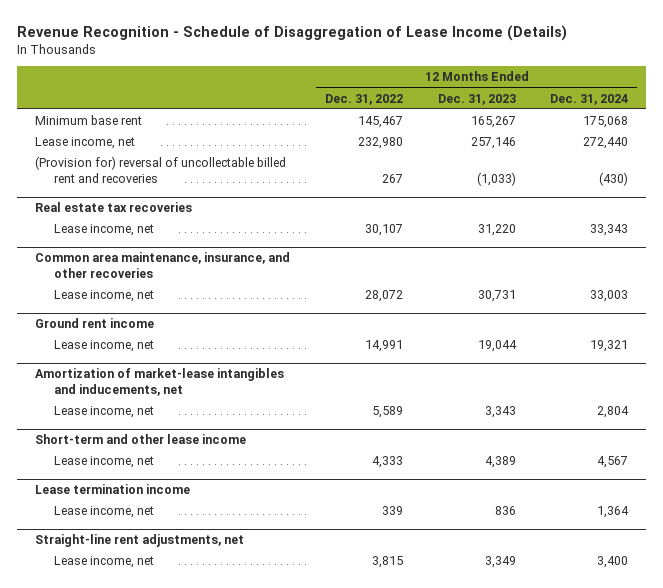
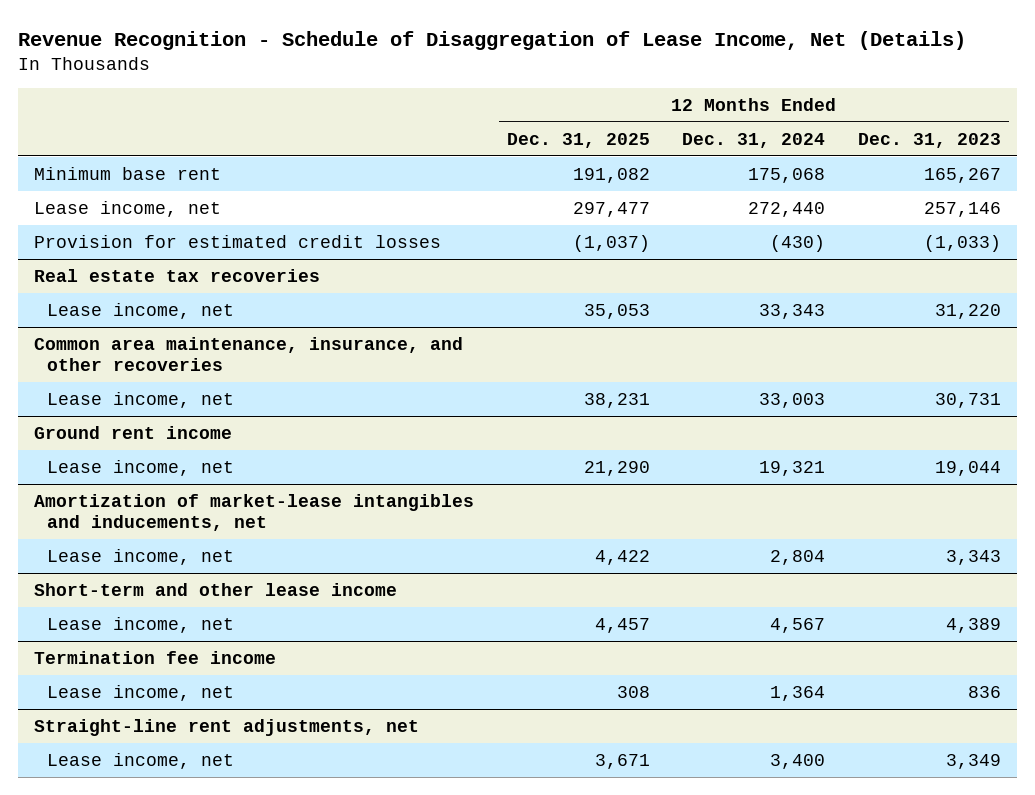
[17,24,568,41] Revenue Recognition - Schedule of Disaggregation of Lease Income (Details) -> [17,30,966,50] Revenue Recognition - Schedule of Disaggregation of Lease Income, Net (Details)
[324,93,403,105] Dec. 31, 2022 -> none
none -> [506,132,650,148] Dec. 31, 2025
[34,156,286,184] (Provision for) reversal of uncollectable billed rent and recoveries -> [34,234,442,248] Provision for estimated credit losses
[34,484,190,495] Lease termination income -> [34,650,277,664] Termination fee income

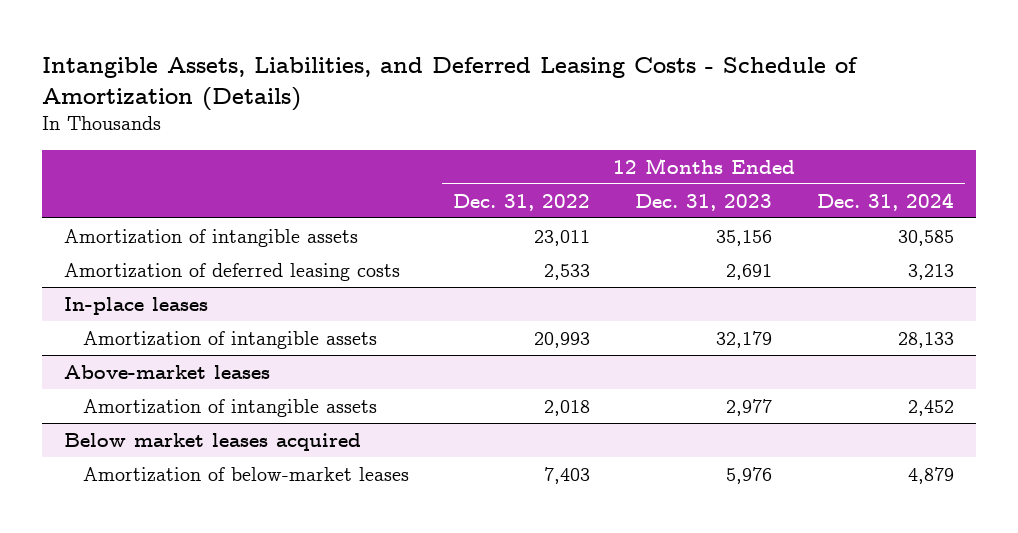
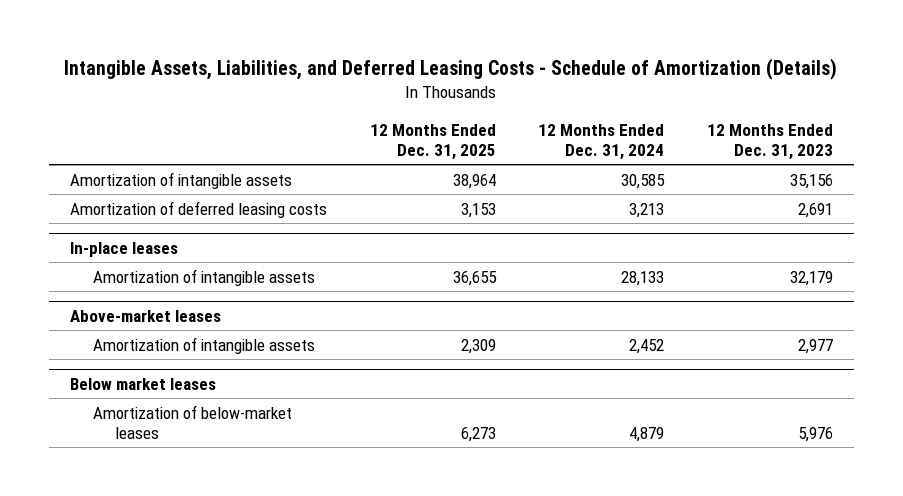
[453,193,591,211] Dec. 31, 2022 -> none
none -> [369,123,496,160] 12 Months Ended Dec. 31, 2025
[64,432,362,451] Below market leases acquired -> [69,377,216,390] Below market leases

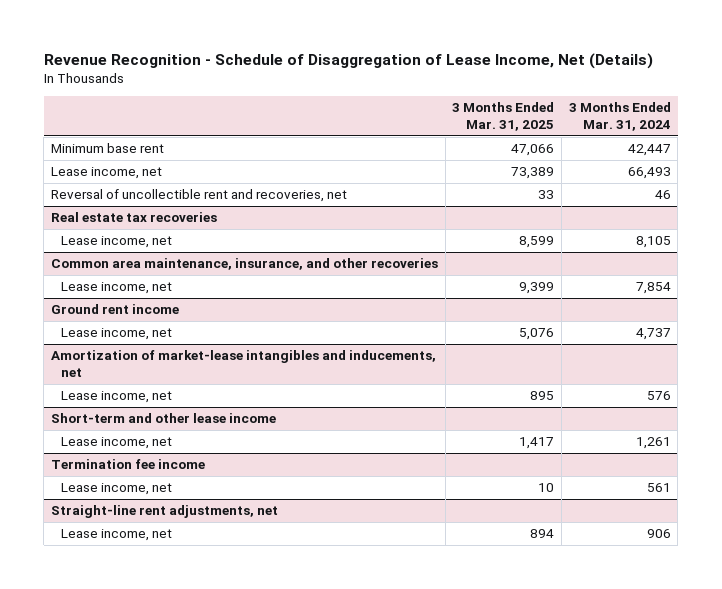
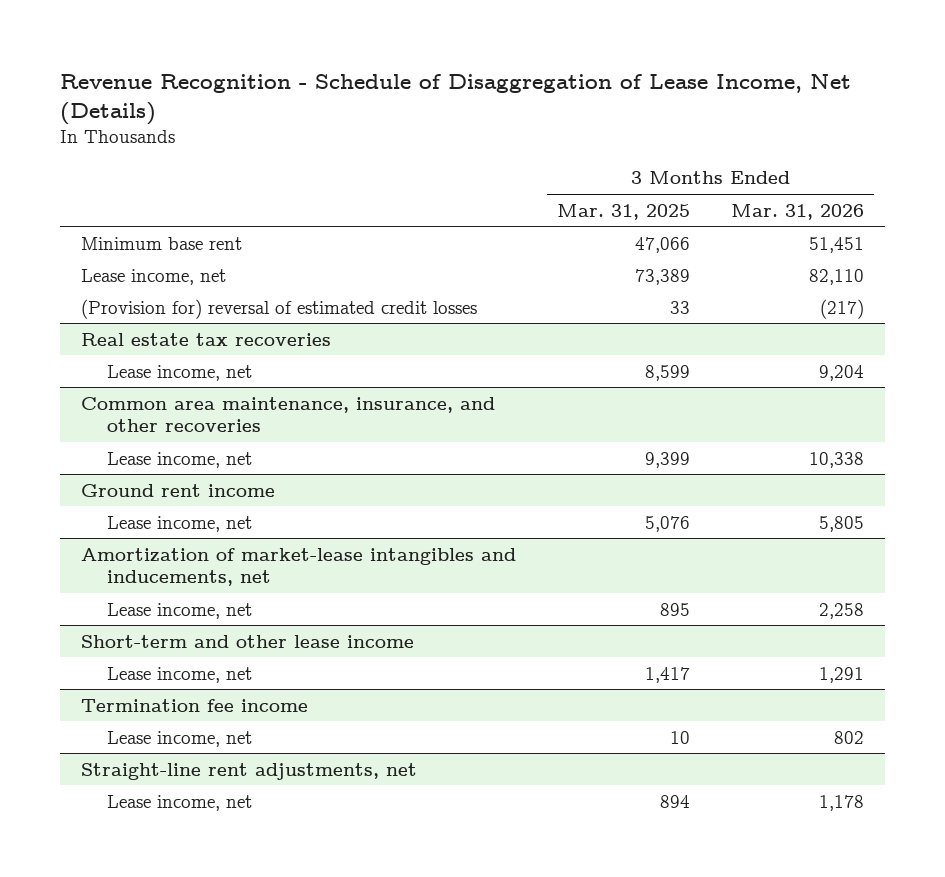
[568,101,671,132] 3 Months Ended Mar. 31, 2024 -> none
none -> [731,203,865,220] Mar. 31, 2026
[51,189,348,203] Reversal of uncollectible rent and recoveries, net -> none
none -> [80,298,477,319] (Provision for) reversal of estimated credit losses

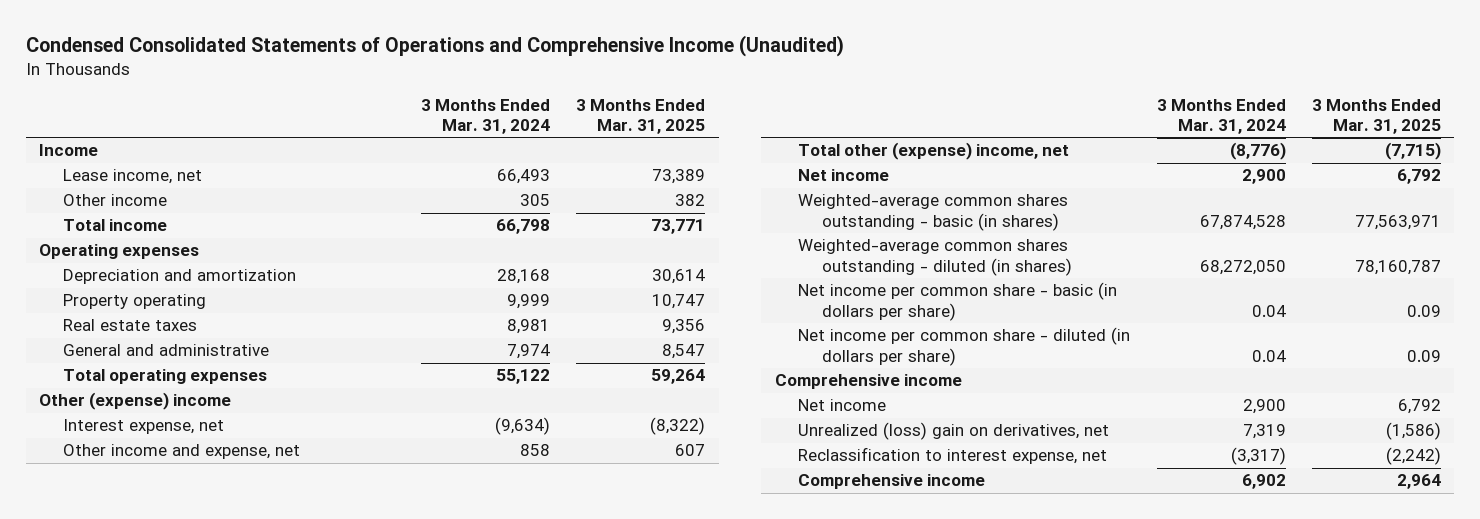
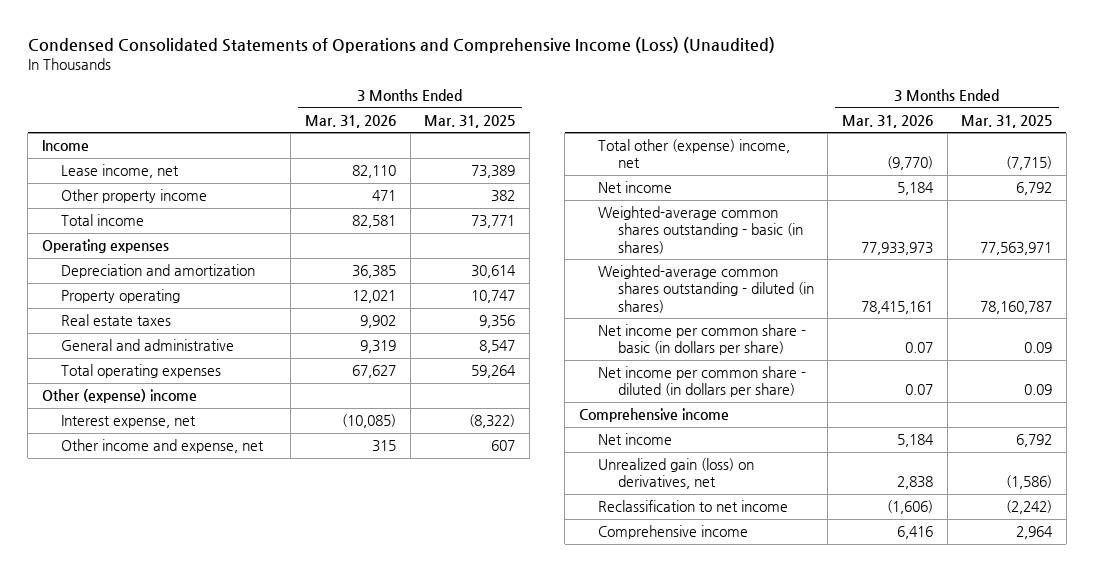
[25,35,844,58] Condensed Consolidated Statements of Operations and Comprehensive Income (Unaudited) -> [27,36,775,53] Condensed Consolidated Statements of Operations and Comprehensive Income (Loss) (Unaudited)
[420,98,550,135] 3 Months Ended Mar. 31, 2024 -> none
none -> [305,114,397,128] Mar. 31, 2026
[62,194,167,207] Other income -> [61,189,208,204] Other property income
[798,422,1110,441] Unrealized (loss) gain on derivatives, net -> [598,458,755,490] Unrealized gain (loss) on derivatives, net
[798,447,1108,465] Reclassification to interest expense, net -> [598,500,789,513] Reclassification to net income

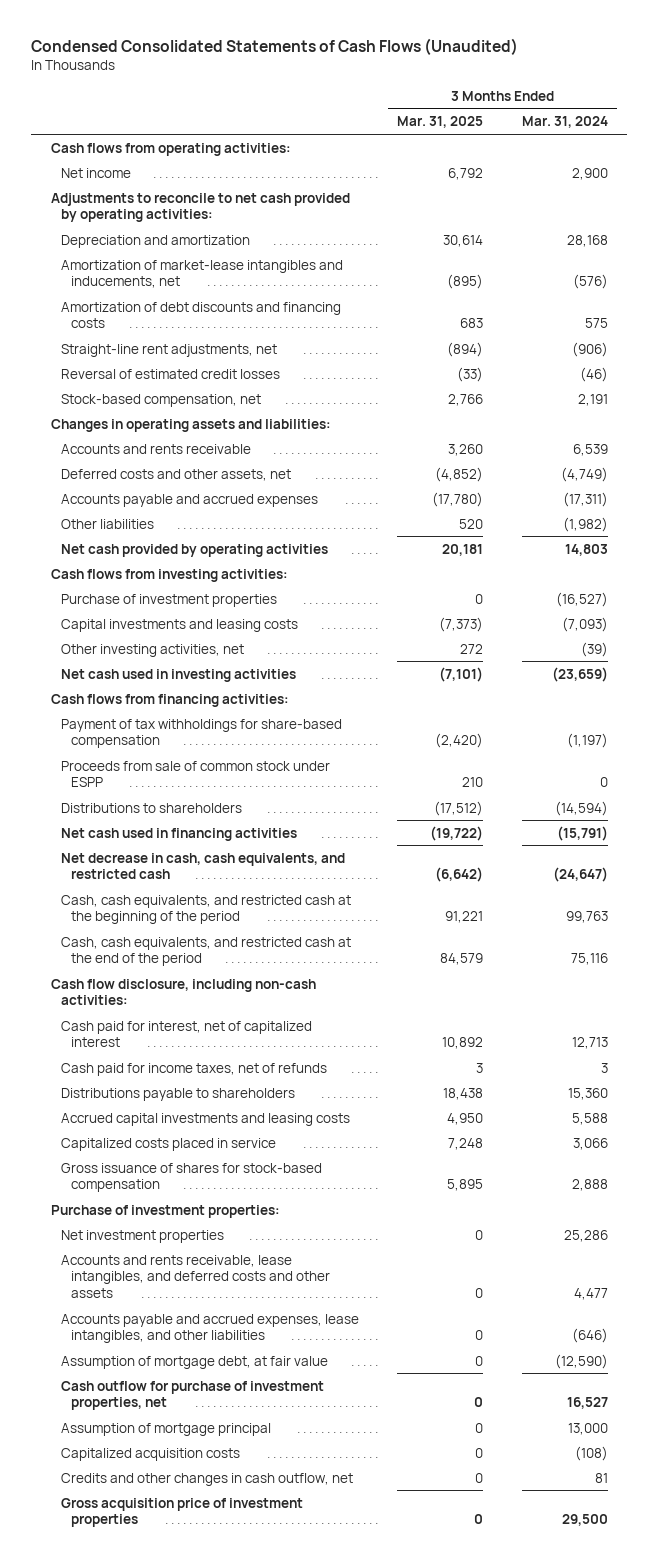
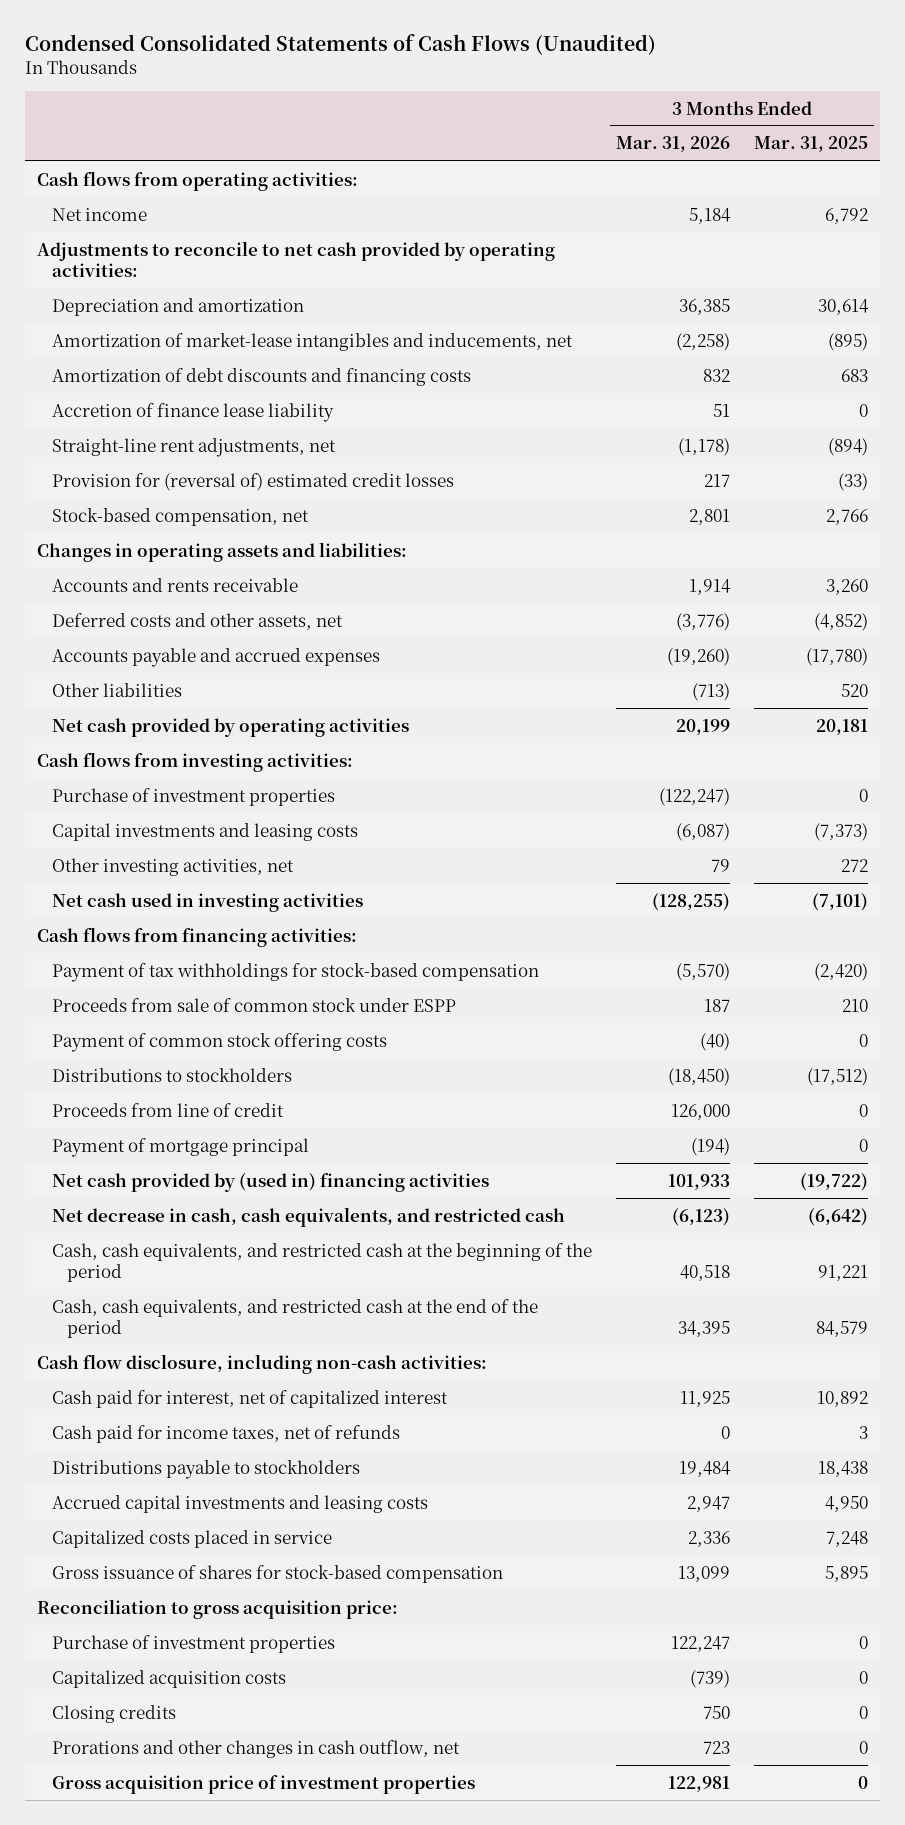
[521,116,608,129] Mar. 31, 2024 -> none
none -> [615,136,730,153] Mar. 31, 2026
none -> [51,402,334,422] Accretion of finance lease liability
[60,368,280,379] Reversal of estimated credit losses -> [51,472,454,491] Provision for (reversal of) estimated credit losses
[60,718,342,749] Payment of tax withholdings for share-based compensation -> [51,962,539,982] Payment of tax withholdings for stock-based compensation
none -> [51,1032,387,1052] Payment of common stock offering costs
[60,802,242,813] Distributions to shareholders -> [51,1067,292,1082] Distributions to stockholders
none -> [51,1102,284,1117] Proceeds from line of credit
none -> [51,1137,309,1157] Payment of mortgage principal
[60,827,297,841] Net cash used in financing activities -> [51,1172,489,1192] Net cash provided by (used in) financing activities
[60,1087,295,1101] Distributions payable to shareholders -> [51,1459,360,1479] Distributions payable to stockholders
[50,1204,280,1218] Purchase of investment properties: -> none
[60,1229,224,1243] Net investment properties -> none
[60,1254,331,1299] Accounts and rents receivable, lease intangibles, and deferred costs and other assets -> none
[60,1313,359,1344] Accounts payable and accrued expenses, lease intangibles, and other liabilities -> none
[60,1355,328,1369] Assumption of mortgage debt, at fair value -> none
[60,1422,271,1436] Assumption of mortgage principal -> none
none -> [36,1598,398,1619] Reconciliation to gross acquisition price:
[60,1380,324,1411] Cash outflow for purchase of investment properties, net -> [51,1634,335,1653] Purchase of investment properties
none -> [51,1704,176,1723] Closing credits
[60,1472,353,1486] Credits and other changes in cash outflow, net -> [51,1739,460,1758] Prorations and other changes in cash outflow, net

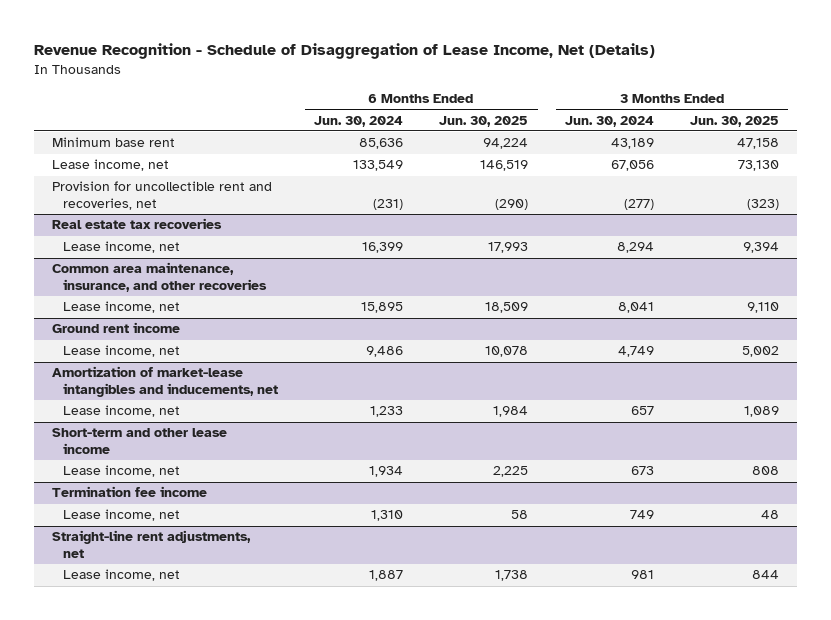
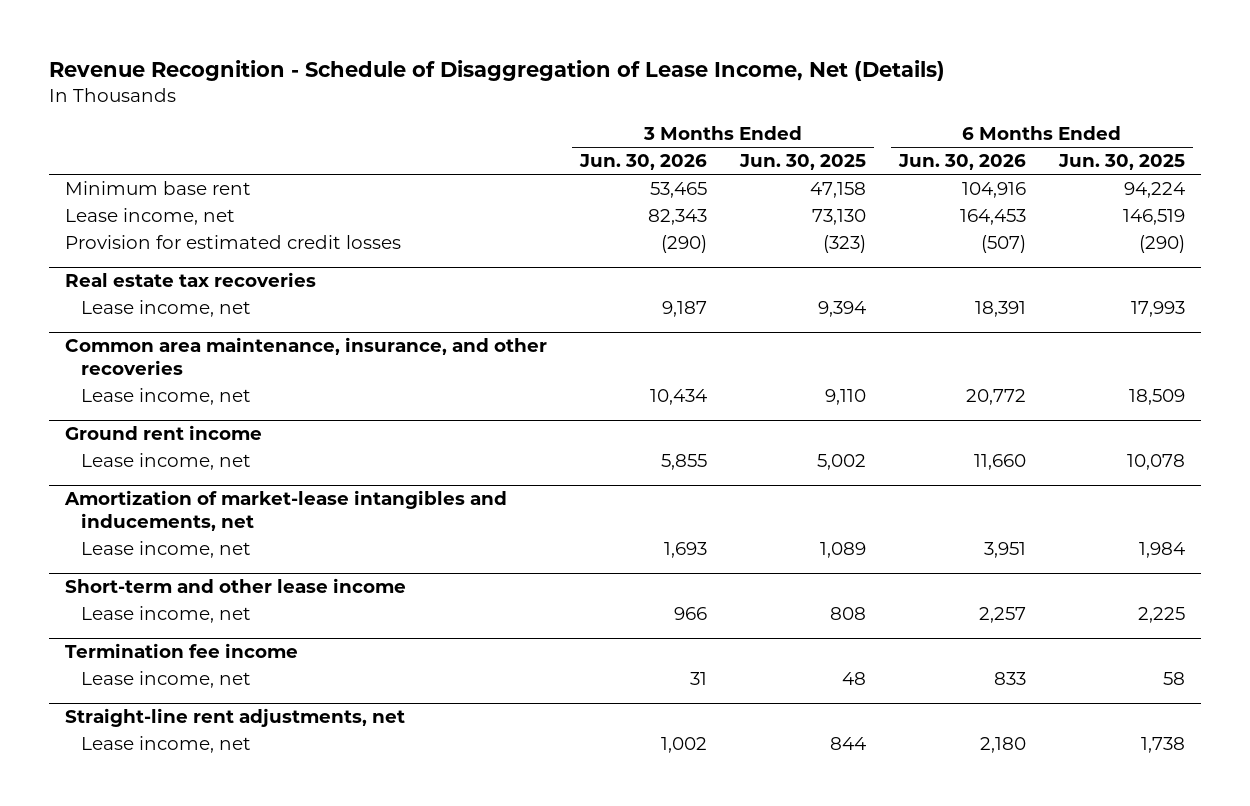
[314,115,404,127] Jun. 30, 2024 -> none
[564,115,654,127] Jun. 30, 2024 -> none
none -> [579,154,708,171] Jun. 30, 2026
none -> [898,154,1027,171] Jun. 30, 2026
[52,181,273,211] Provision for uncollectible rent and recoveries, net -> [65,234,402,249] Provision for estimated credit losses

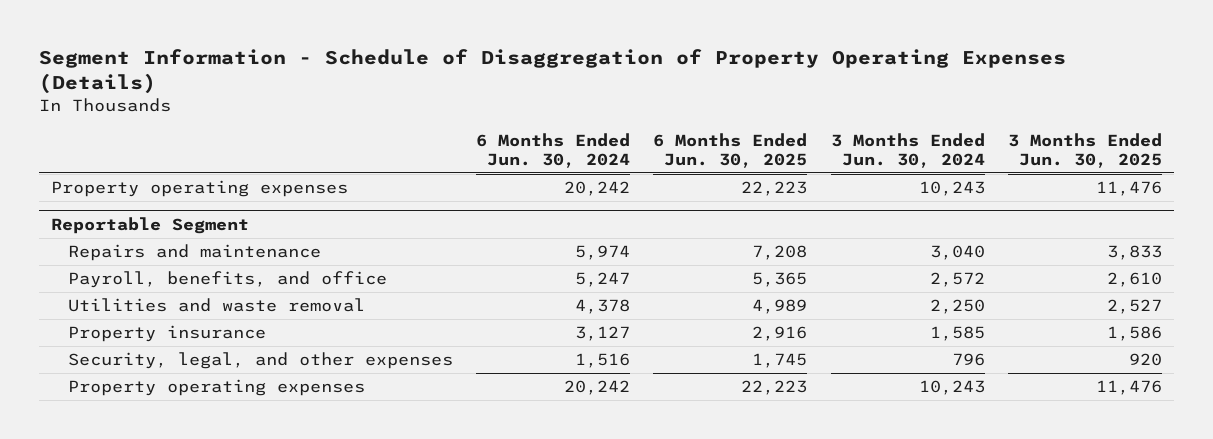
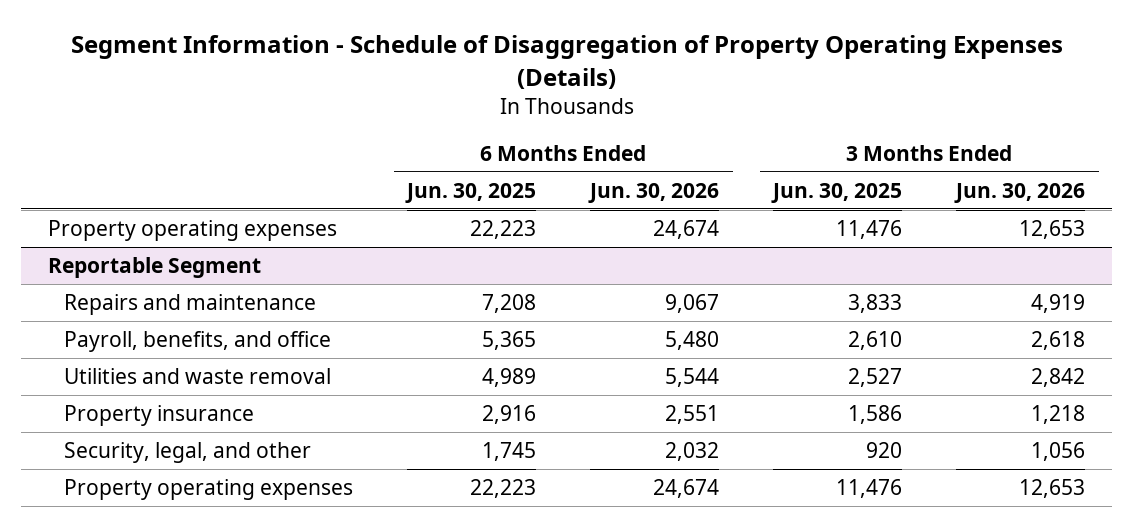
[475,132,630,168] 6 Months Ended Jun. 30, 2024 -> none
[830,132,985,168] 3 Months Ended Jun. 30, 2024 -> none
none -> [588,182,720,203] Jun. 30, 2026
none -> [954,182,1086,203] Jun. 30, 2026
[67,352,453,370] Security, legal, and other expenses -> [64,442,312,464] Security, legal, and other

